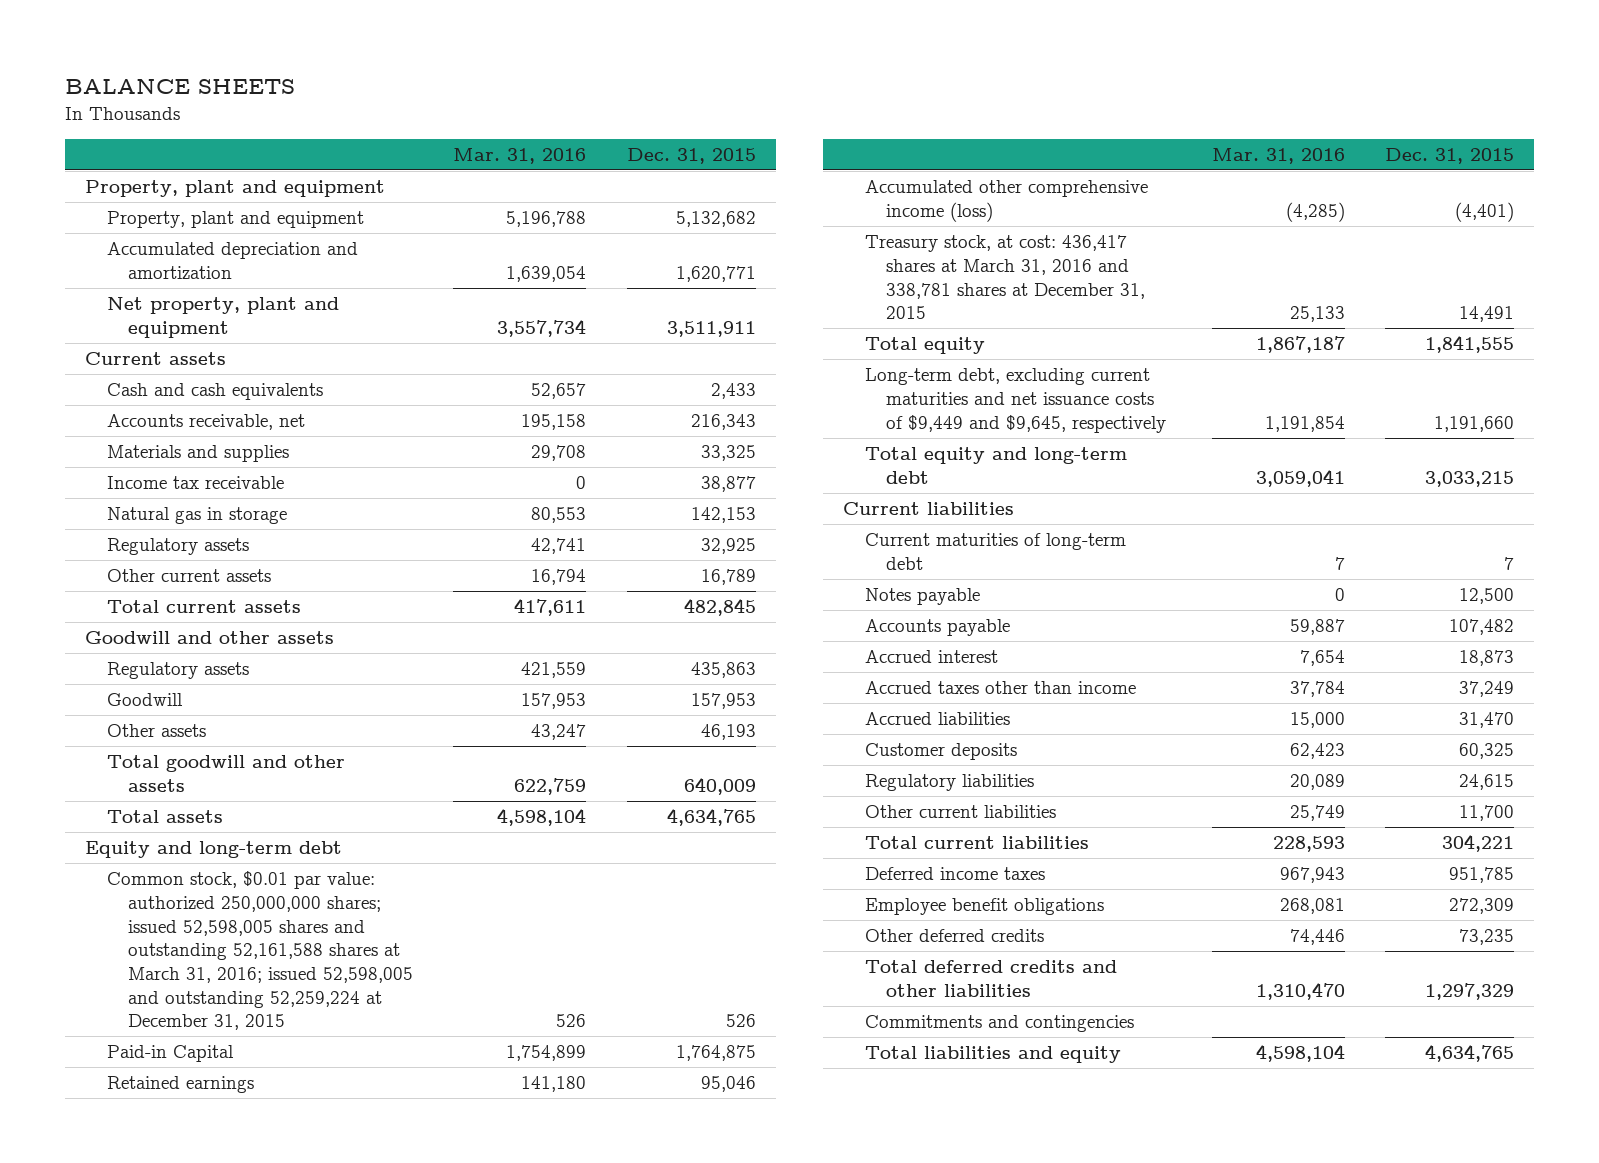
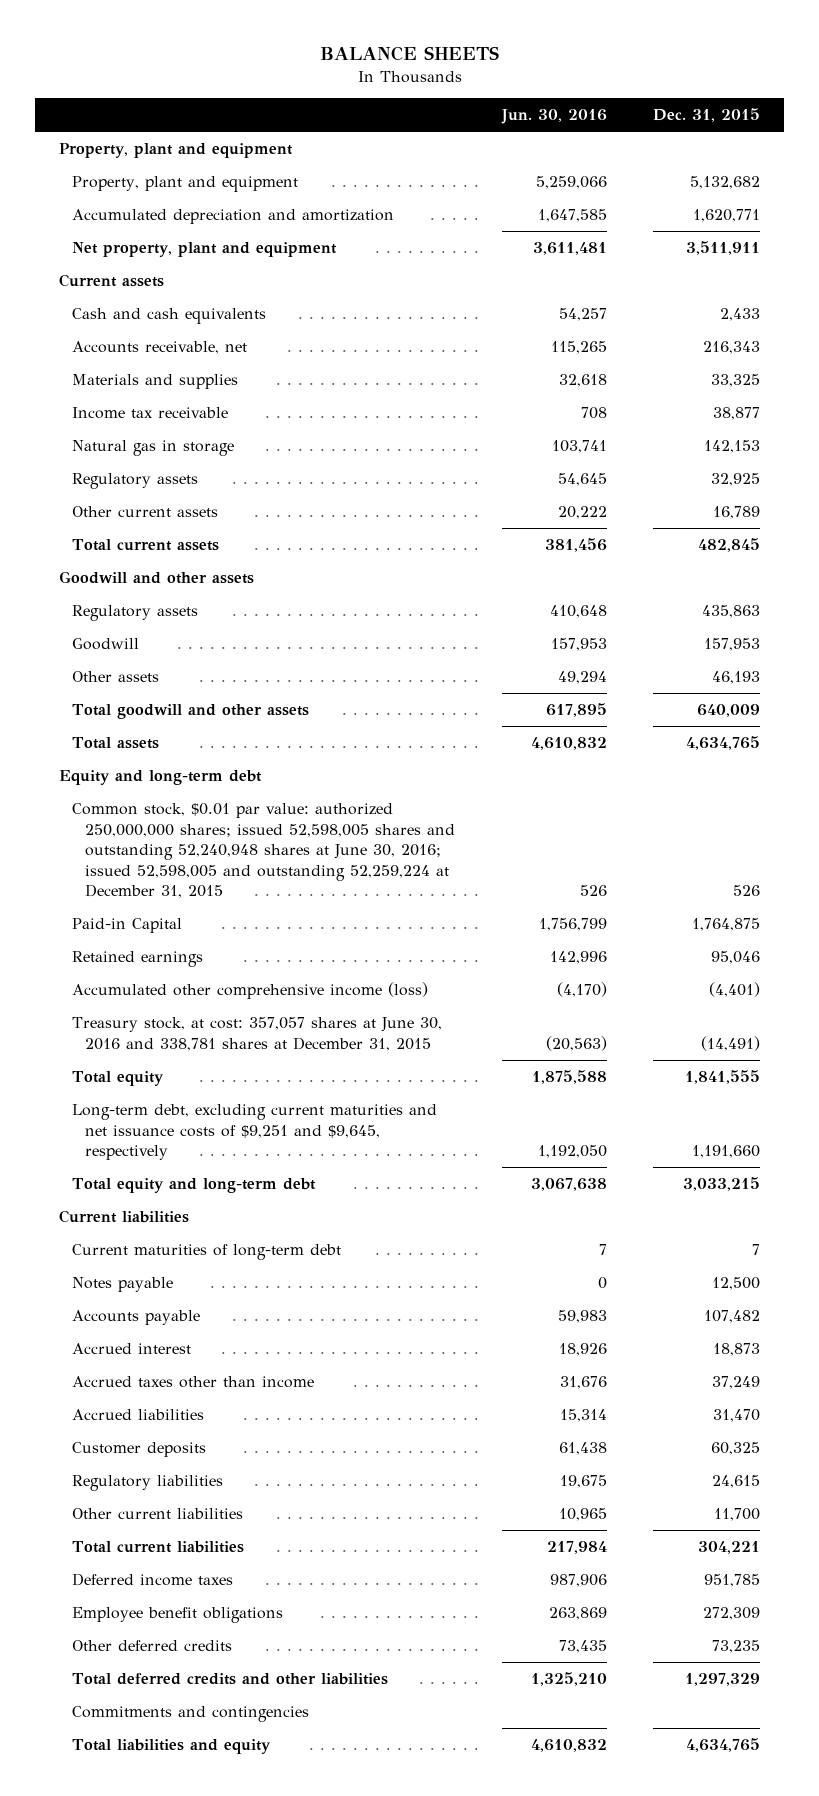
[453,147,587,164] Mar. 31, 2016 -> none
none -> [500,109,607,125] Jun. 30, 2016
[106,871,414,1031] Common stock, $0.01 par value: authorized 250,000,000 shares; issued 52,598,005 shares and outstanding 52,161,588 shares at March 31, 2016; issued 52,598,005 and outstanding 52,259,224 at December 31, 2015 -> [71,803,456,899] Common stock, $0.01 par value: authorized 250,000,000 shares; issued 52,598,005 shares and outstanding 52,240,948 shares at June 30, 2016; issued 52,598,005 and outstanding 52,259,224 at December 31, 2015
[864,235,1146,320] Treasury stock, at cost: 436,417 shares at March 31, 2016 and 338,781 shares at December 31, 2015 -> [71,1017,442,1051] Treasury stock, at cost: 357,057 shares at June 30, 2016 and 338,781 shares at December 31, 2015
[1458,306,1514,323] 14,491 -> [701,1035,761,1051] (14,491)
[864,368,1167,433] Long-term debt, excluding current maturities and net issuance costs of $9,449 and $9,645, respectively -> [71,1104,437,1161] Long-term debt, excluding current maturities and net issuance costs of $9,251 and $9,645, respectively

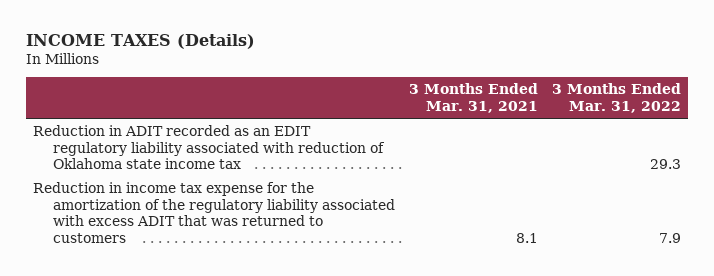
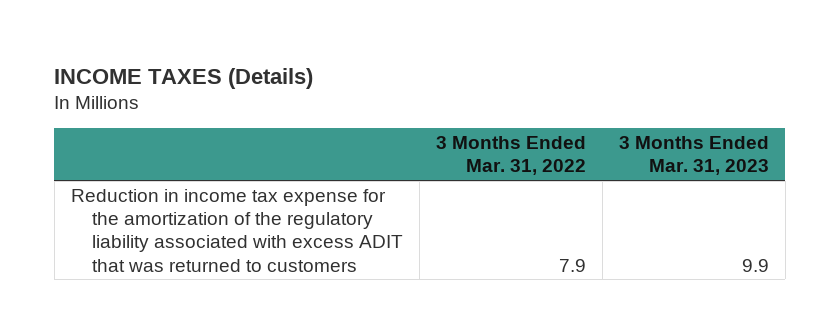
[409,83,539,114] 3 Months Ended Mar. 31, 2021 -> none
none -> [618,136,769,176] 3 Months Ended Mar. 31, 2023
[32,124,386,170] Reduction in ADIT recorded as an EDIT regulatory liability associated with reduction of Oklahoma state income tax -> none

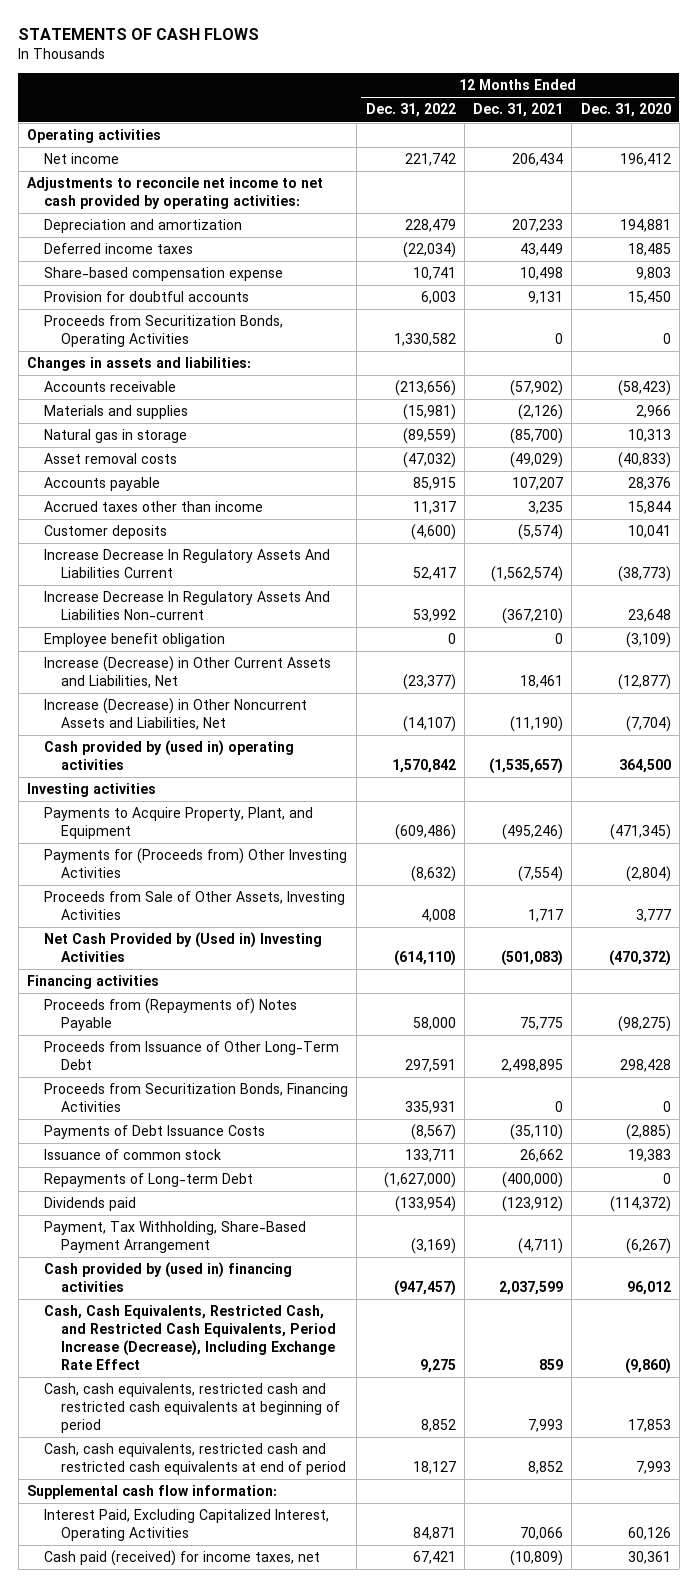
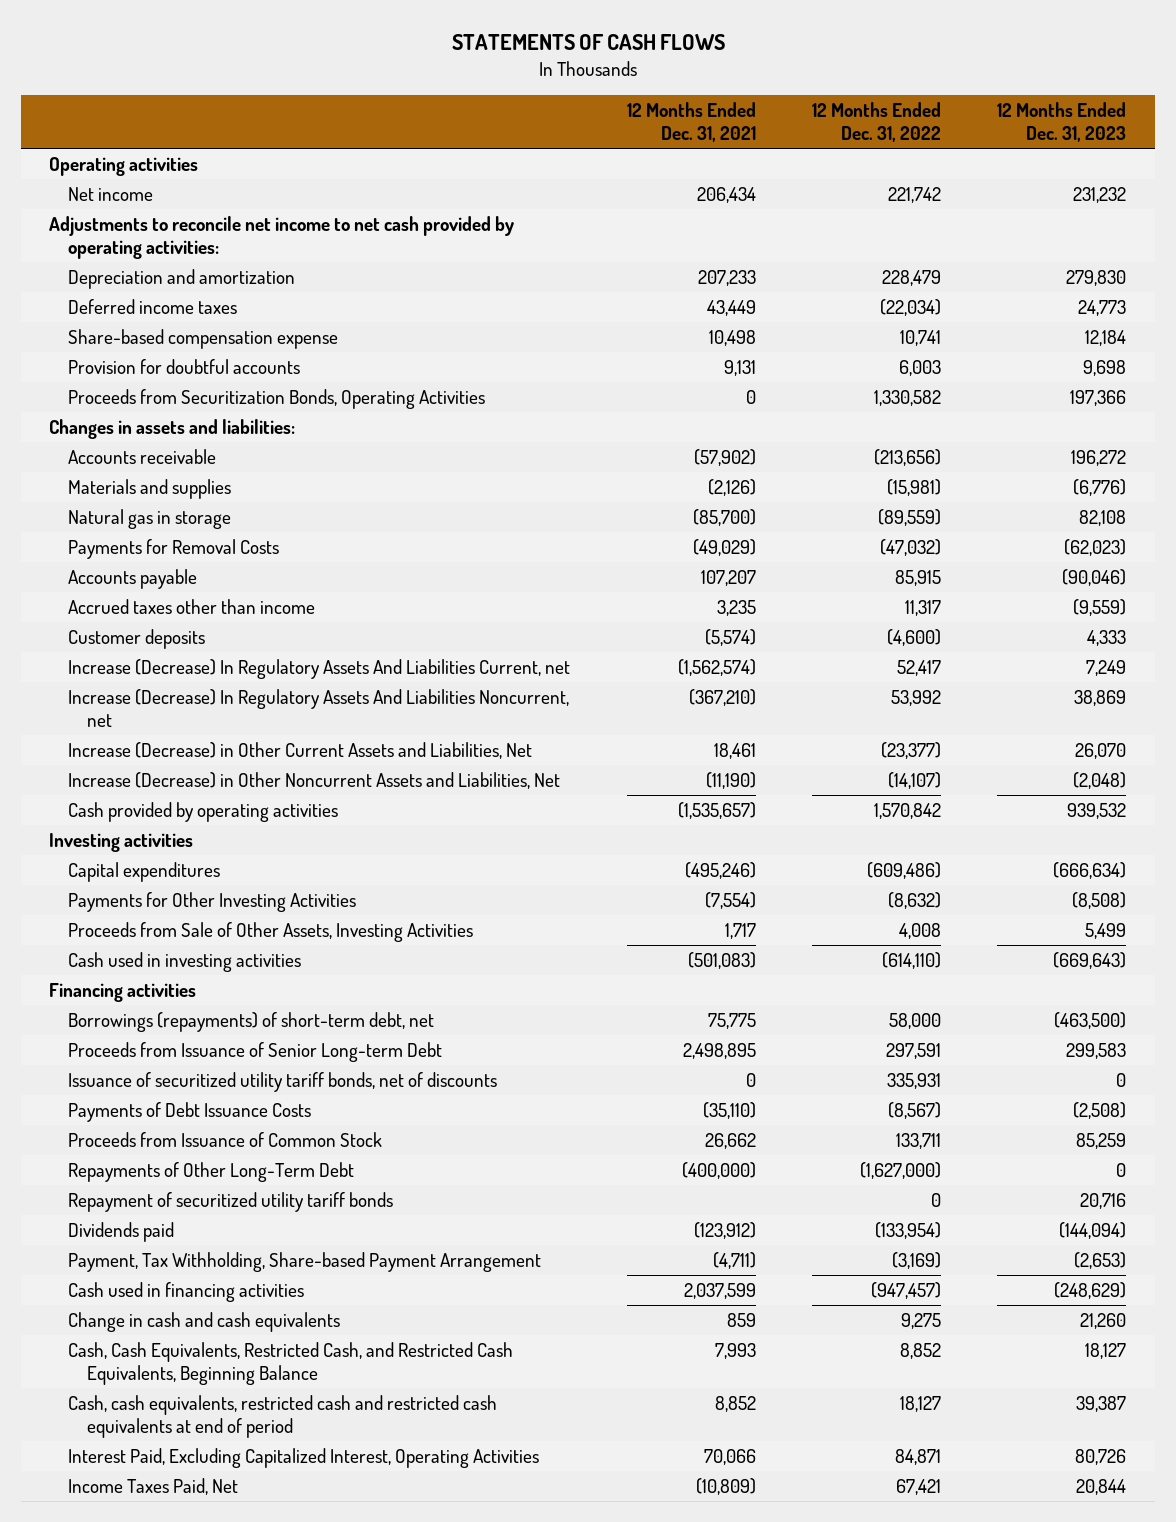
[580,103,671,118] Dec. 31, 2020 -> none
none -> [997,102,1127,143] 12 Months Ended Dec. 31, 2023
[44,453,178,465] Asset removal costs -> [68,539,280,560] Payments for Removal Costs
[44,633,226,648] Employee benefit obligation -> none
[44,549,331,579] Increase Decrease In Regulatory Assets And Liabilities Current -> [68,659,571,680] Increase (Decrease) In Regulatory Assets And Liabilities Current, net
[44,591,331,621] Increase Decrease In Regulatory Assets And Liabilities Non-current -> [68,689,570,728] Increase (Decrease) In Regulatory Assets And Liabilities Noncurrent, net
[44,740,295,771] Cash provided by (used in) operating activities -> [68,802,339,823] Cash provided by operating activities
[44,807,314,840] Payments to Acquire Property, Plant, and Equipment -> [68,862,221,883] Capital expenditures
[44,848,348,879] Payments for (Proceeds from) Other Investing Activities -> [68,892,357,913] Payments for Other Investing Activities
[44,932,323,963] Net Cash Provided by (Used in) Investing Activities -> [68,952,302,973] Cash used in investing activities
[44,998,298,1032] Proceeds from (Repayments of) Notes Payable -> [68,1012,435,1033] Borrowings (repayments) of short-term debt, net
[44,1041,340,1071] Proceeds from Issuance of Other Long-Term Debt -> [68,1042,443,1063] Proceeds from Issuance of Senior Long-term Debt
[44,1083,349,1113] Proceeds from Securitization Bonds, Financing Activities -> [68,1072,498,1093] Issuance of securitized utility tariff bonds, net of discounts
[44,1149,222,1161] Issuance of common stock -> [68,1132,383,1148] Proceeds from Issuance of Common Stock
[44,1173,254,1188] Repayments of Long-term Debt -> [68,1162,355,1183] Repayments of Other Long-Term Debt
none -> [68,1192,394,1213] Repayment of securitized utility tariff bonds
[44,1221,307,1254] Payment, Tax Withholding, Share-Based Payment Arrangement -> [68,1252,542,1273] Payment, Tax Withholding, Share-based Payment Arrangement
[44,1262,293,1293] Cash provided by (used in) financing activities -> [68,1282,305,1303] Cash used in financing activities
[44,1305,337,1370] Cash, Cash Equivalents, Restricted Cash, and Restricted Cash Equivalents, Period Increase (Decrease), Including Exchange Rate Effect -> [68,1312,341,1333] Change in cash and cash equivalents
[44,1383,341,1434] Cash, cash equivalents, restricted cash and restricted cash equivalents at beginning of period -> [68,1342,514,1386] Cash, Cash Equivalents, Restricted Cash, and Restricted Cash Equivalents, Beginning Balance
[27,1485,278,1500] Supplemental cash flow information: -> none
[44,1550,321,1567] Cash paid (received) for income taxes, net -> [68,1478,239,1496] Income Taxes Paid, Net

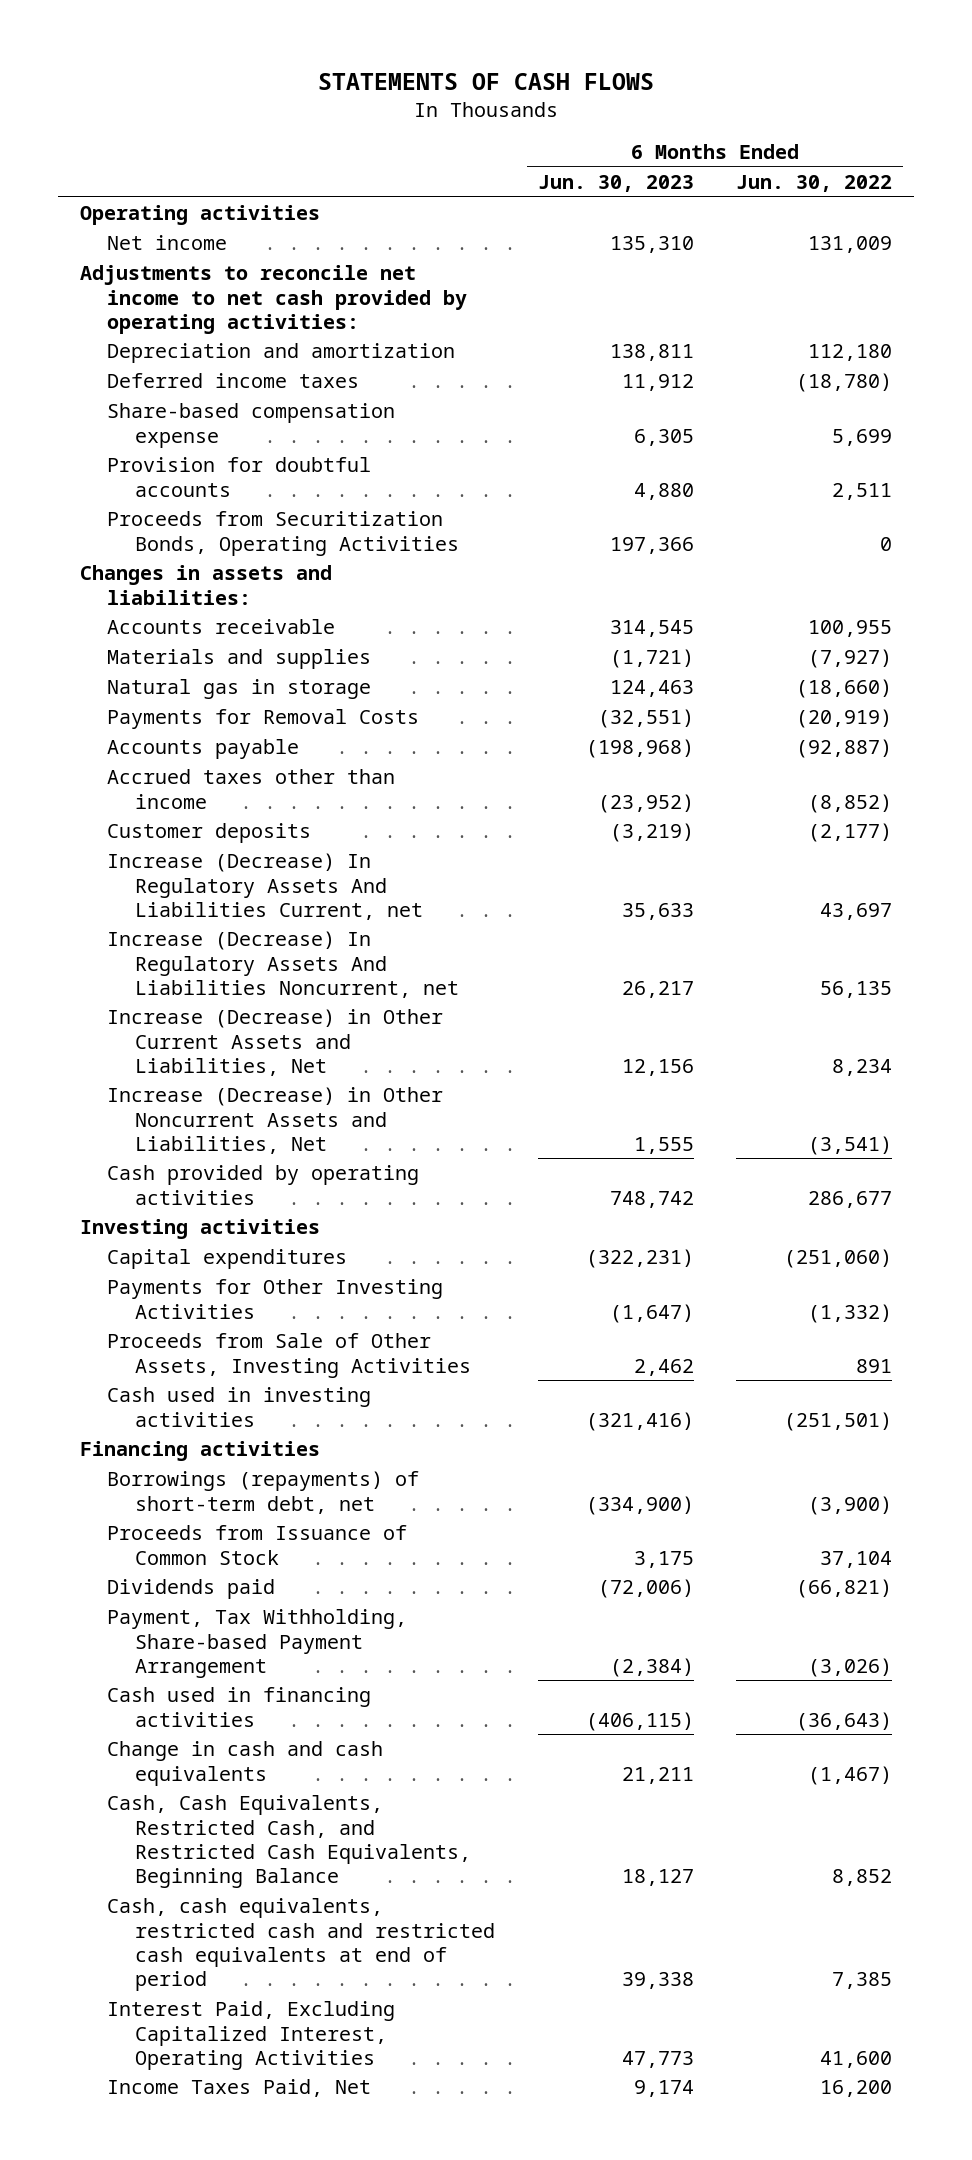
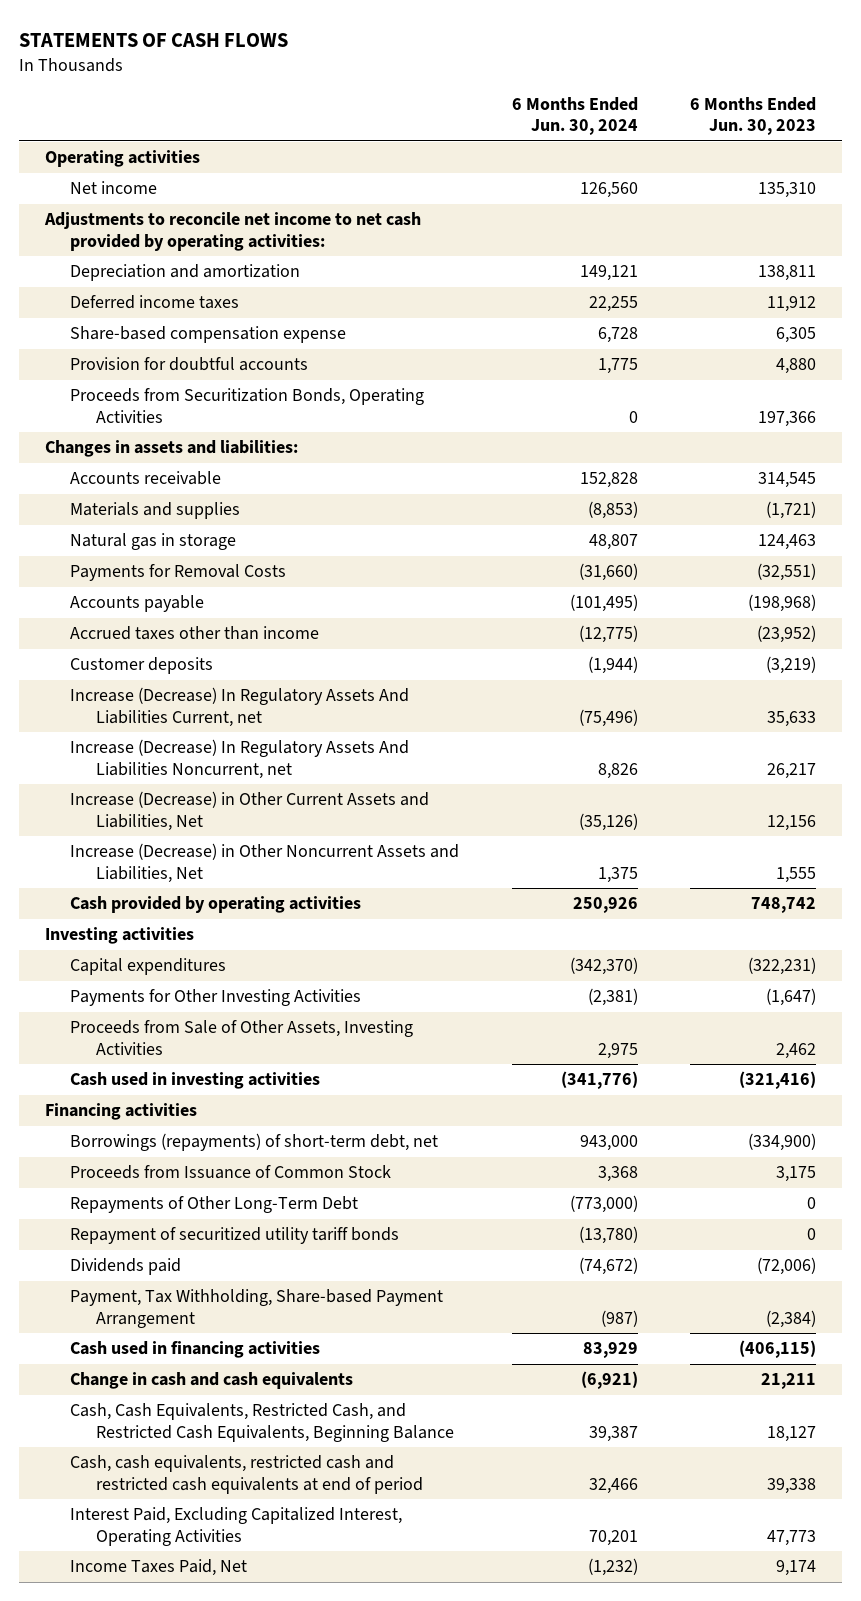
[736,175,893,193] Jun. 30, 2022 -> none
none -> [511,96,638,136] 6 Months Ended Jun. 30, 2024
none -> [70,1196,359,1214] Repayments of Other Long-Term Debt
none -> [70,1227,400,1245] Repayment of securitized utility tariff bonds

